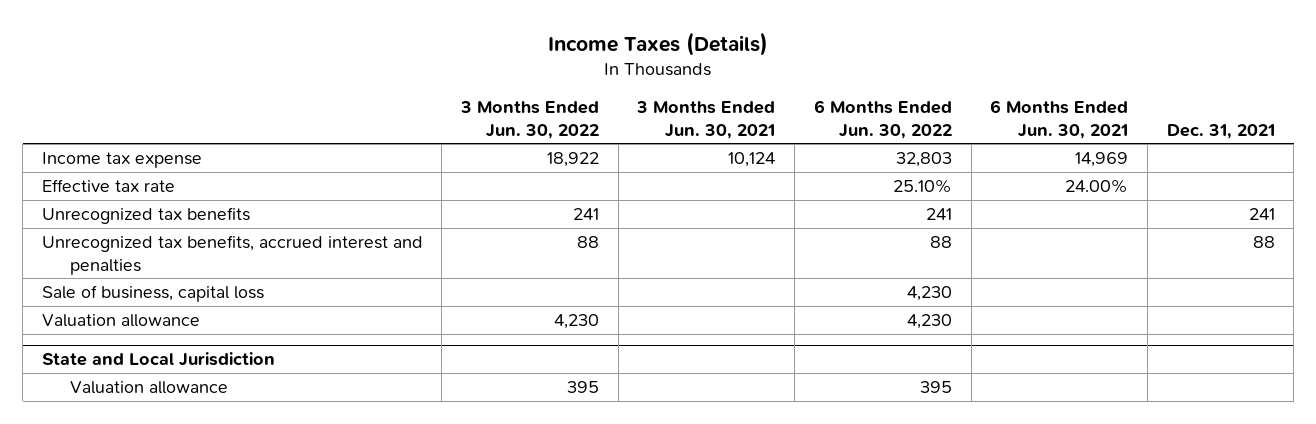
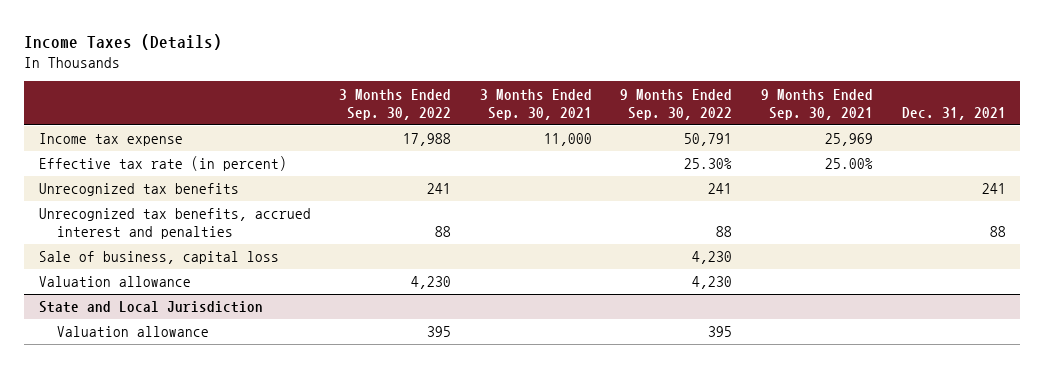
[460,101,600,139] 3 Months Ended Jun. 30, 2022 -> none
[636,101,776,139] 3 Months Ended Jun. 30, 2021 -> none
[813,100,952,139] 6 Months Ended Jun. 30, 2022 -> none
[990,100,1129,139] 6 Months Ended Jun. 30, 2021 -> none
none -> [339,88,452,120] 3 Months Ended Sep. 30, 2022
none -> [479,88,592,120] 3 Months Ended Sep. 30, 2021
none -> [620,88,733,120] 9 Months Ended Sep. 30, 2022
none -> [761,88,874,120] 9 Months Ended Sep. 30, 2021
[41,179,175,193] Effective tax rate -> [38,156,287,172] Effective tax rate (in percent)

